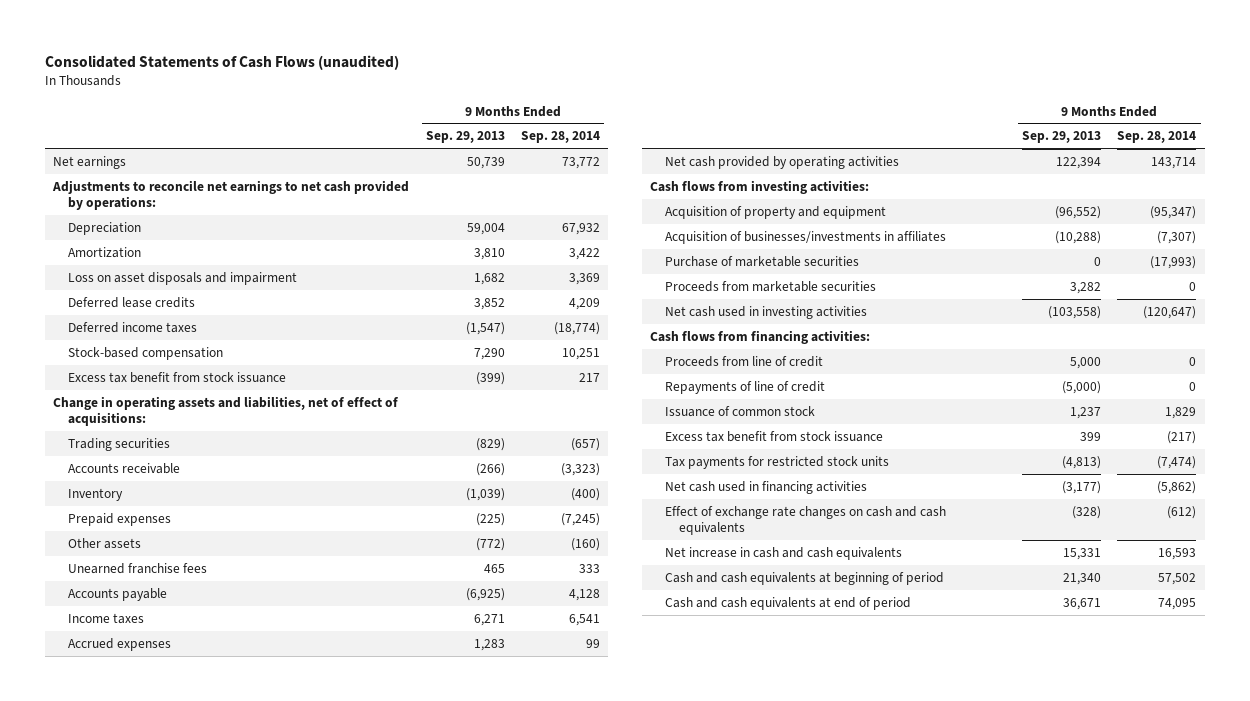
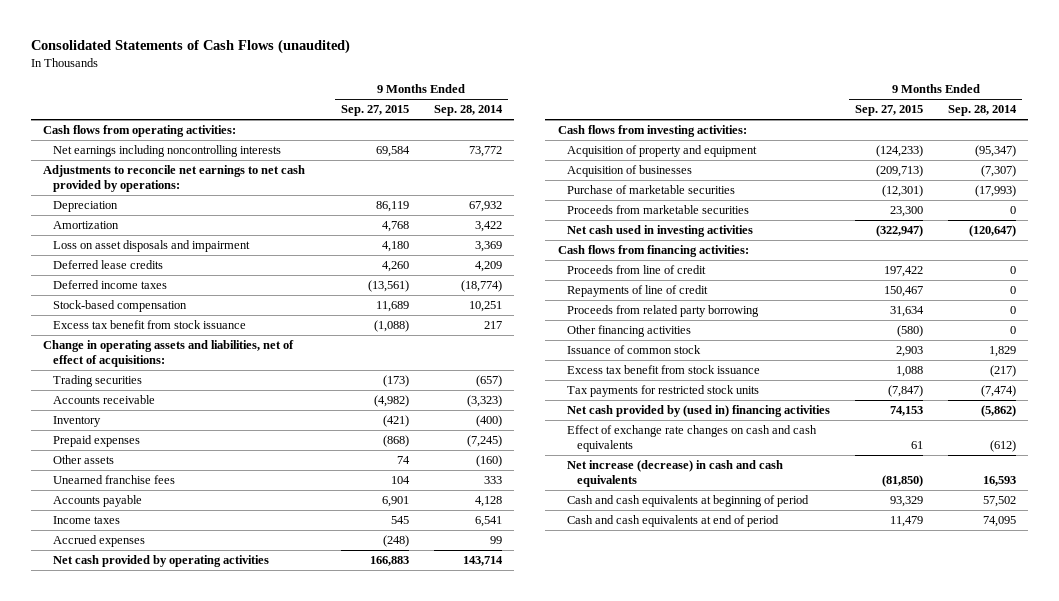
[425,131,505,144] Sep. 29, 2013 -> none
none -> [340,105,409,117] Sep. 27, 2015
none -> [43,125,237,138] Cash flows from operating activities:
[53,155,127,169] Net earnings -> [52,145,281,158] Net earnings including noncontrolling interests
[664,230,946,244] Acquisition of businesses/investments in affiliates -> [567,165,693,178] Acquisition of businesses
none -> [567,305,760,318] Proceeds from related party borrowing
none -> [567,325,692,338] Other financing activities
[664,480,867,494] Net cash used in financing activities -> [567,405,831,418] Net cash provided by (used in) financing activities
[664,546,902,560] Net increase in cash and cash equivalents -> [567,460,784,487] Net increase (decrease) in cash and cash equivalents

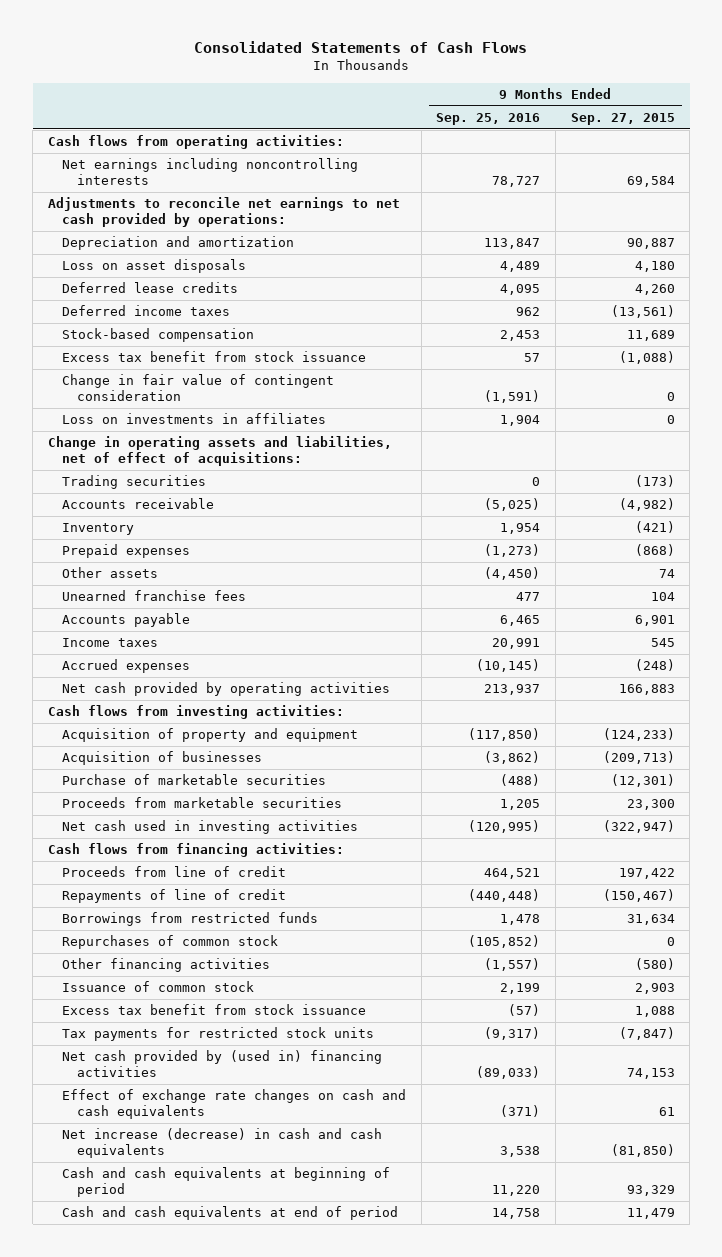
[30,38,350,54] Consolidated Statements of Cash Flows (unaudited) -> [194,40,528,53] Consolidated Statements of Cash Flows
[433,105,503,117] Sep. 28, 2014 -> none
none -> [436,112,541,125] Sep. 25, 2016
[52,201,118,213] Depreciation -> none
[52,221,119,230] Amortization -> none
none -> [62,236,295,251] Depreciation and amortization
[52,240,250,253] Loss on asset disposals and impairment -> [62,259,247,274] Loss on asset disposals
none -> [62,374,335,401] Change in fair value of contingent consideration
none -> [62,413,327,425] Loss on investments in affiliates
[884,286,924,298] 150,467 -> [602,889,675,903] (150,467)
[567,305,760,318] Proceeds from related party borrowing -> [62,912,319,927] Borrowings from restricted funds
none -> [62,935,279,950] Repurchases of common stock

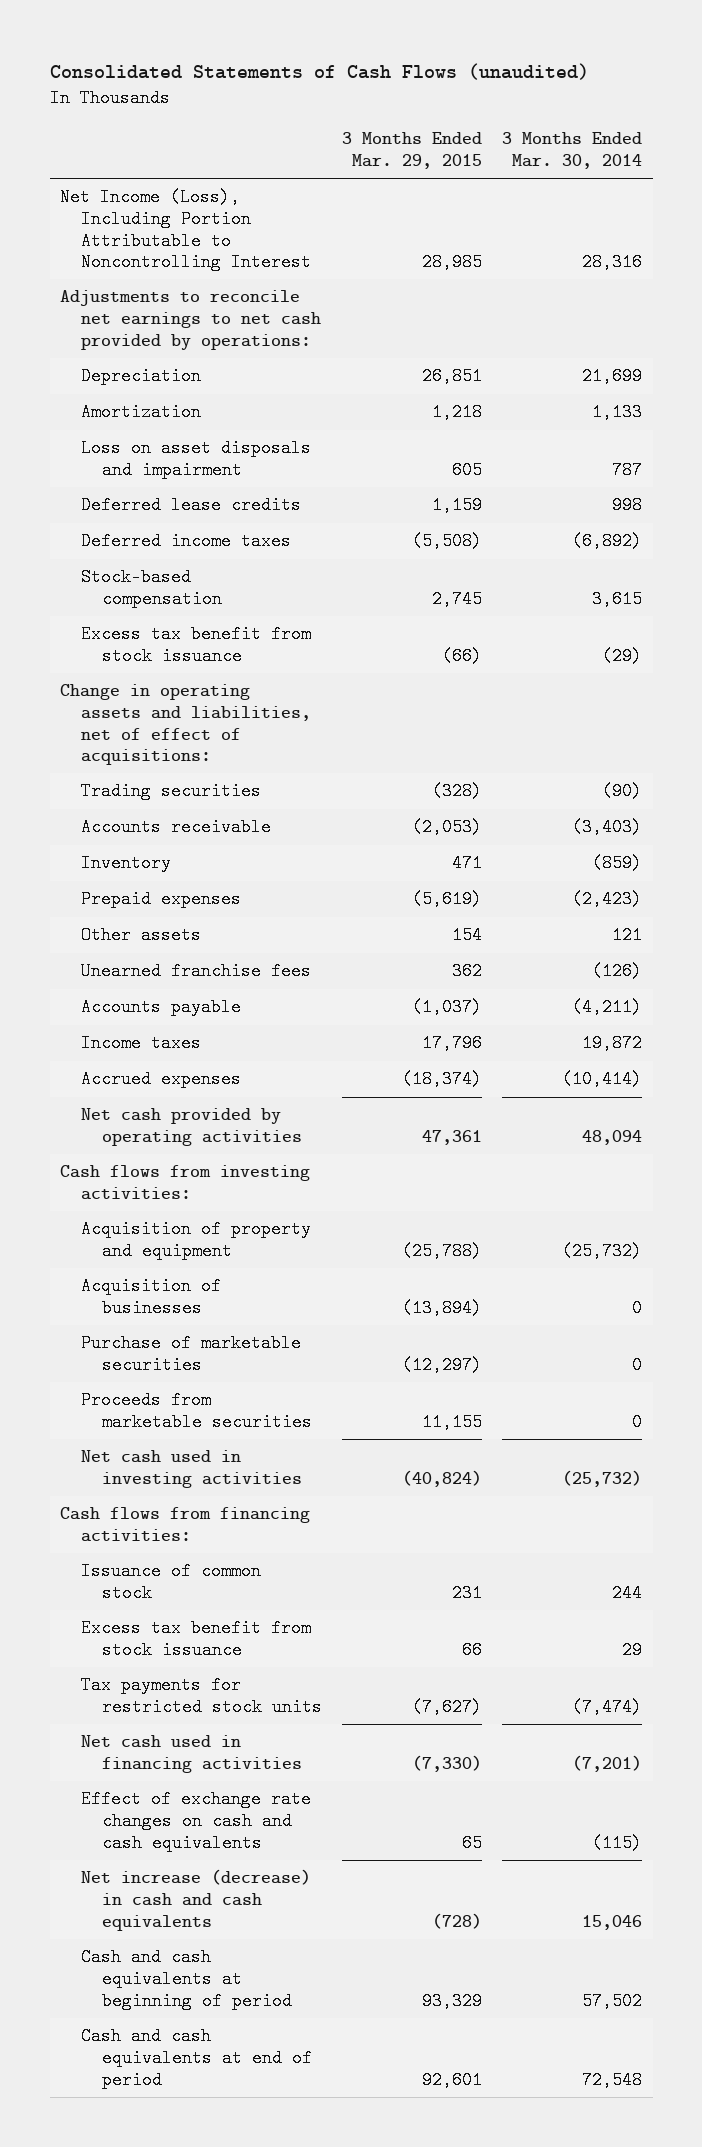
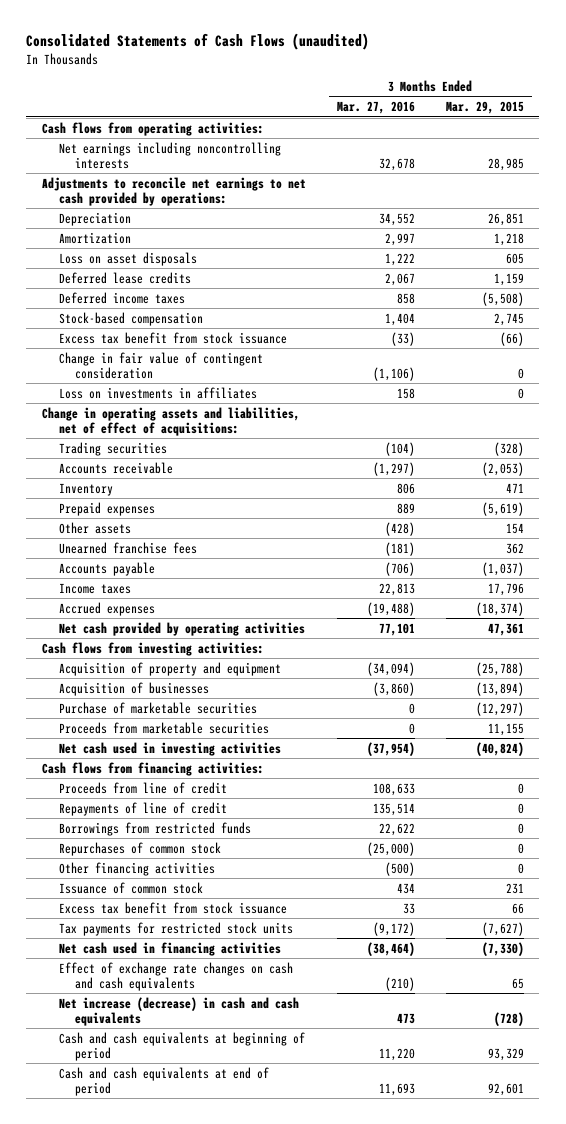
[502,132,643,169] 3 Months Ended Mar. 30, 2014 -> none
none -> [336,101,415,115] Mar. 27, 2016
none -> [41,121,264,136] Cash flows from operating activities:
[59,188,311,272] Net Income (Loss), Including Portion Attributable to Noncontrolling Interest -> [58,141,281,169] Net earnings including noncontrolling interests
[80,439,311,479] Loss on asset disposals and impairment -> [58,251,197,266] Loss on asset disposals
none -> [58,351,263,379] Change in fair value of contingent consideration
none -> [58,386,257,399] Loss on investments in affiliates
none -> [58,781,227,794] Proceeds from line of credit
none -> [58,801,227,816] Repayments of line of credit
none -> [58,821,251,836] Borrowings from restricted funds
none -> [58,841,221,856] Repurchases of common stock
none -> [58,861,215,876] Other financing activities

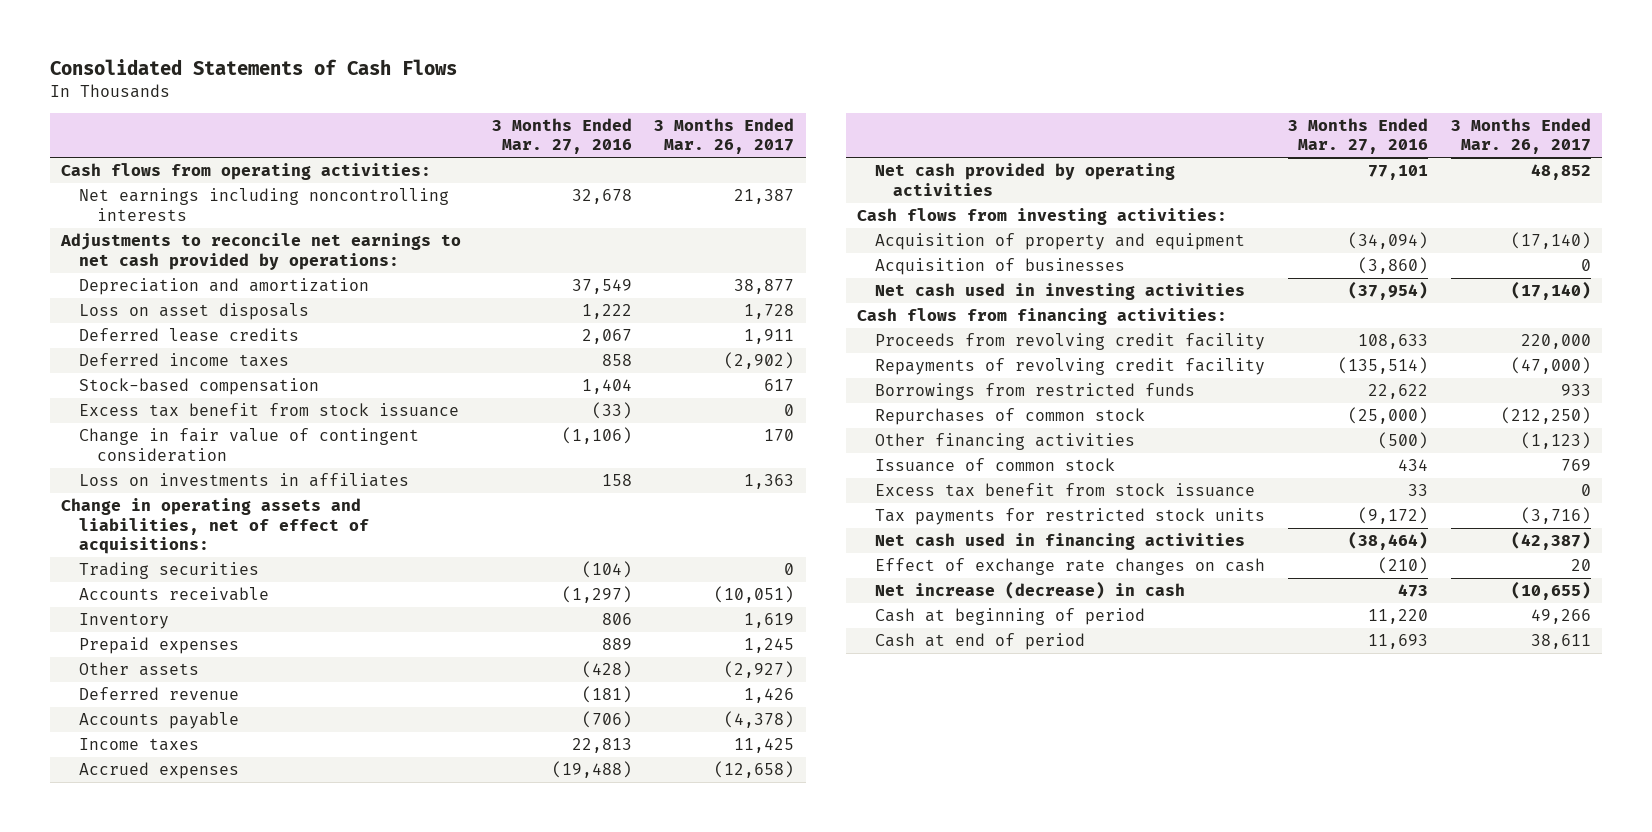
[26,33,370,51] Consolidated Statements of Cash Flows (unaudited) -> [49,58,457,75] Consolidated Statements of Cash Flows
[445,101,524,115] Mar. 29, 2015 -> none
none -> [654,117,795,155] 3 Months Ended Mar. 26, 2017
[58,211,131,226] Depreciation -> none
[58,231,131,244] Amortization -> none
none -> [79,278,370,296] Depreciation and amortization
[58,541,197,554] Unearned franchise fees -> [79,687,240,701] Deferred revenue
[58,701,257,714] Purchase of marketable securities -> none
[58,721,269,734] Proceeds from marketable securities -> none
[58,781,227,794] Proceeds from line of credit -> [875,333,1266,351] Proceeds from revolving credit facility
[58,801,227,816] Repayments of line of credit -> [875,358,1266,376] Repayments of revolving credit facility
[372,802,415,816] 135,514 -> [1337,357,1428,375] (135,514)
[58,961,293,991] Effect of exchange rate changes on cash and cash equivalents -> [875,558,1266,576] Effect of exchange rate changes on cash
[58,996,299,1026] Net increase (decrease) in cash and cash equivalents -> [875,581,1186,600] Net increase (decrease) in cash
[58,1031,305,1061] Cash and cash equivalents at beginning of period -> [875,608,1146,626] Cash at beginning of period
[58,1066,269,1096] Cash and cash equivalents at end of period -> [875,633,1086,651] Cash at end of period

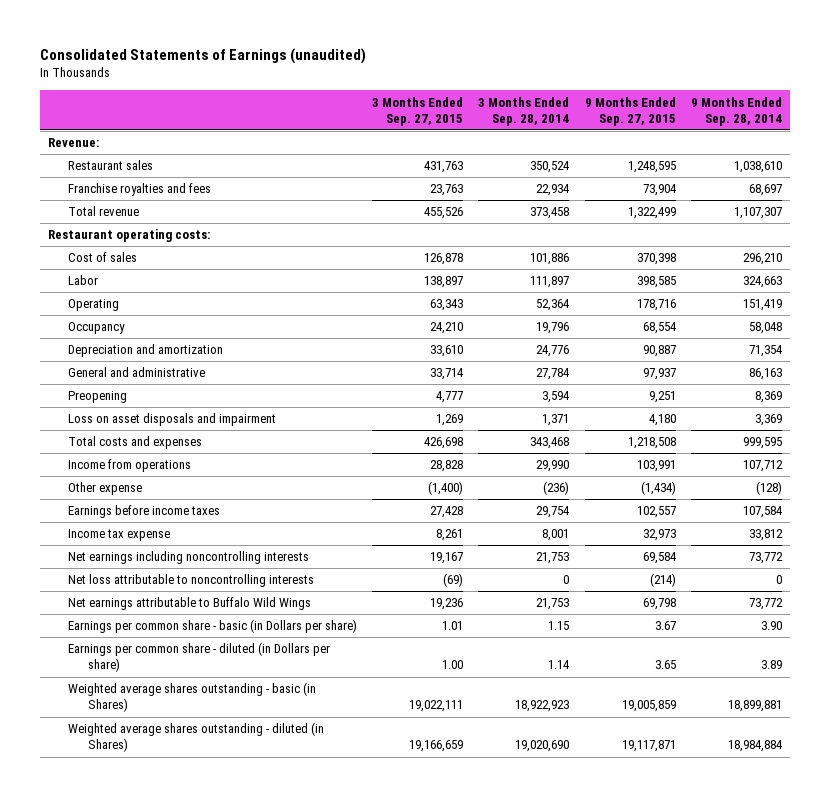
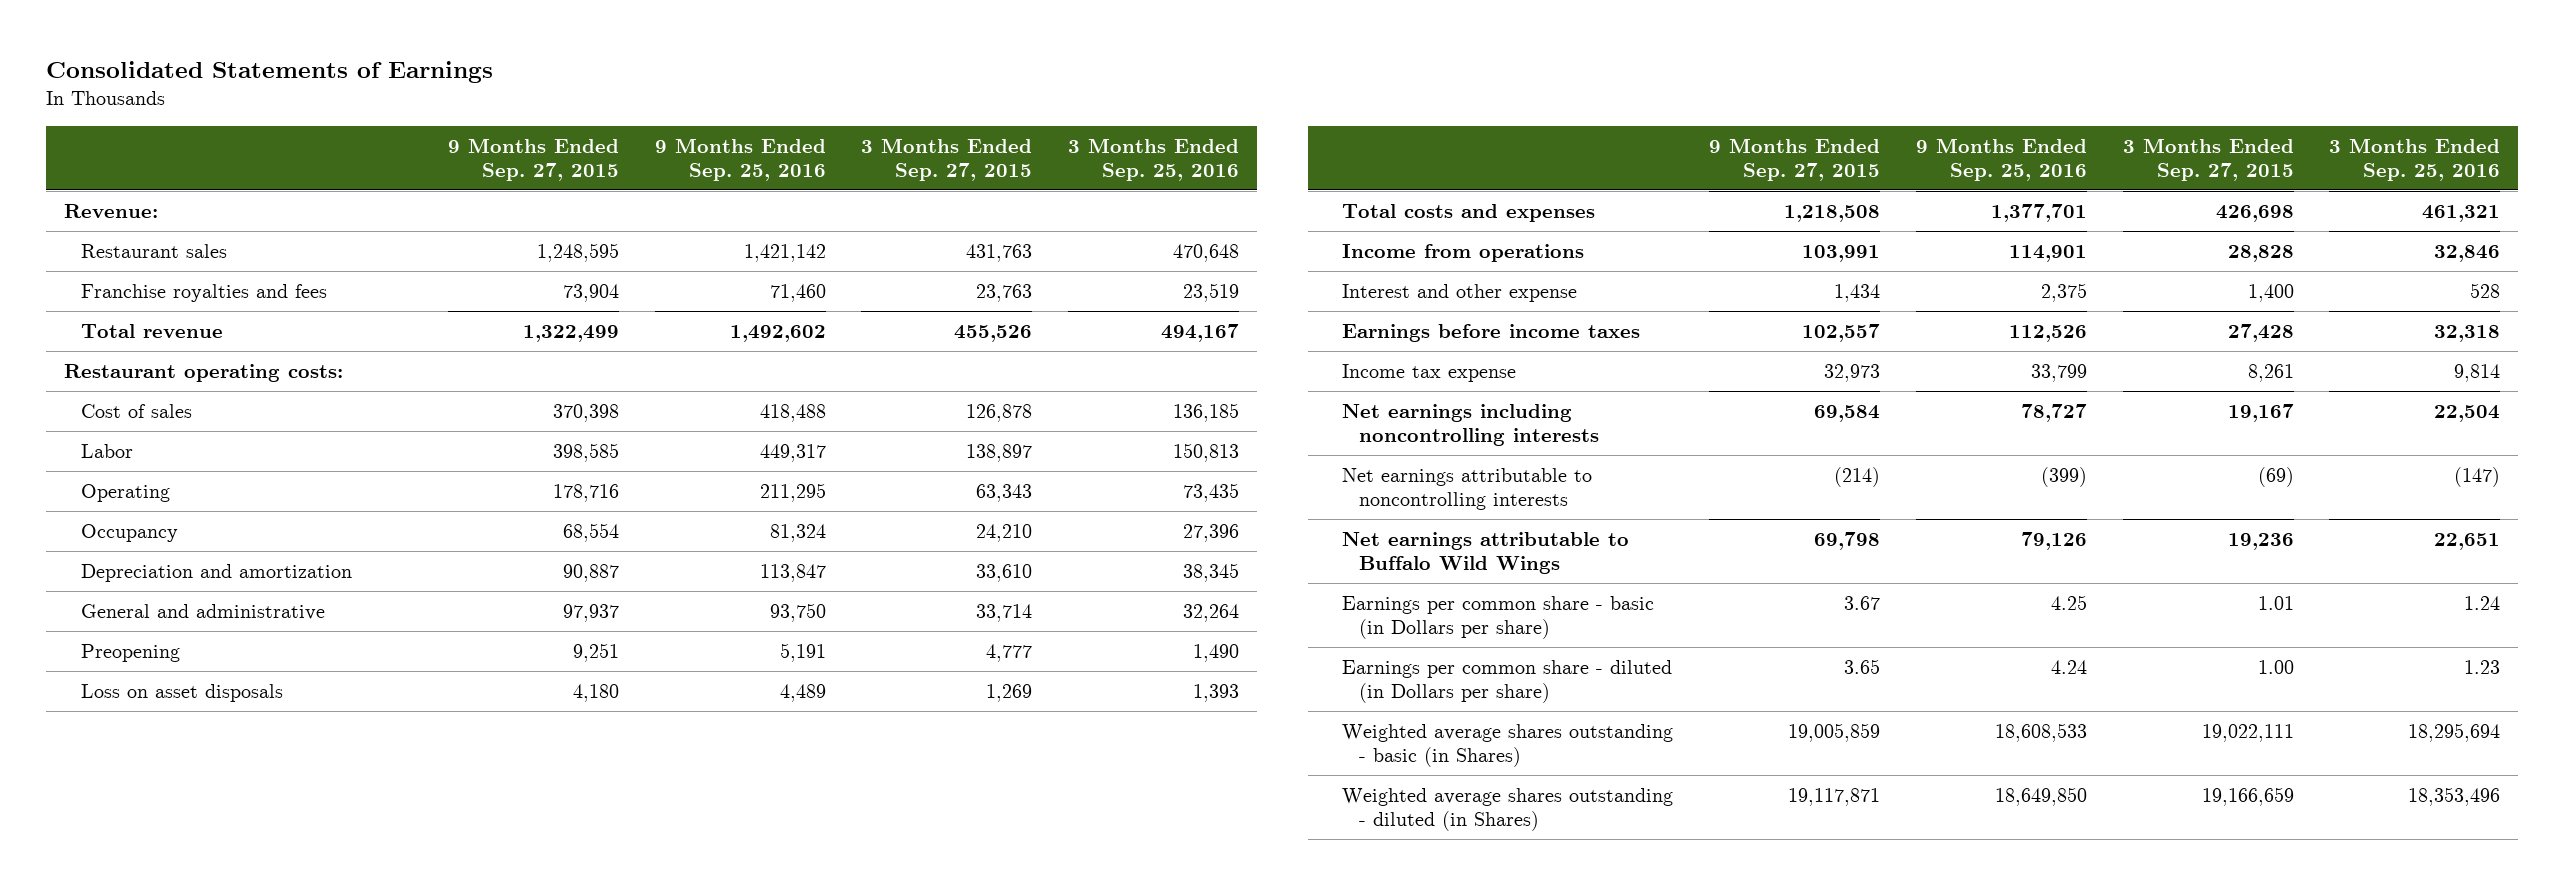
[39,47,366,64] Consolidated Statements of Earnings (unaudited) -> [46,60,494,83] Consolidated Statements of Earnings
[478,96,570,126] 3 Months Ended Sep. 28, 2014 -> none
[690,96,782,126] 9 Months Ended Sep. 28, 2014 -> none
none -> [654,137,826,181] 9 Months Ended Sep. 25, 2016
none -> [1068,137,1240,181] 3 Months Ended Sep. 25, 2016
[67,413,276,427] Loss on asset disposals and impairment -> [80,684,283,703] Loss on asset disposals
[67,482,142,496] Other expense -> [1342,284,1578,303] Interest and other expense
[428,481,464,496] (1,400) -> [2247,284,2294,303] 1,400
[640,481,676,496] (1,434) -> [1833,284,1880,303] 1,434
[67,574,314,588] Net loss attributable to noncontrolling interests -> [1342,468,1593,511] Net earnings attributable to noncontrolling interests

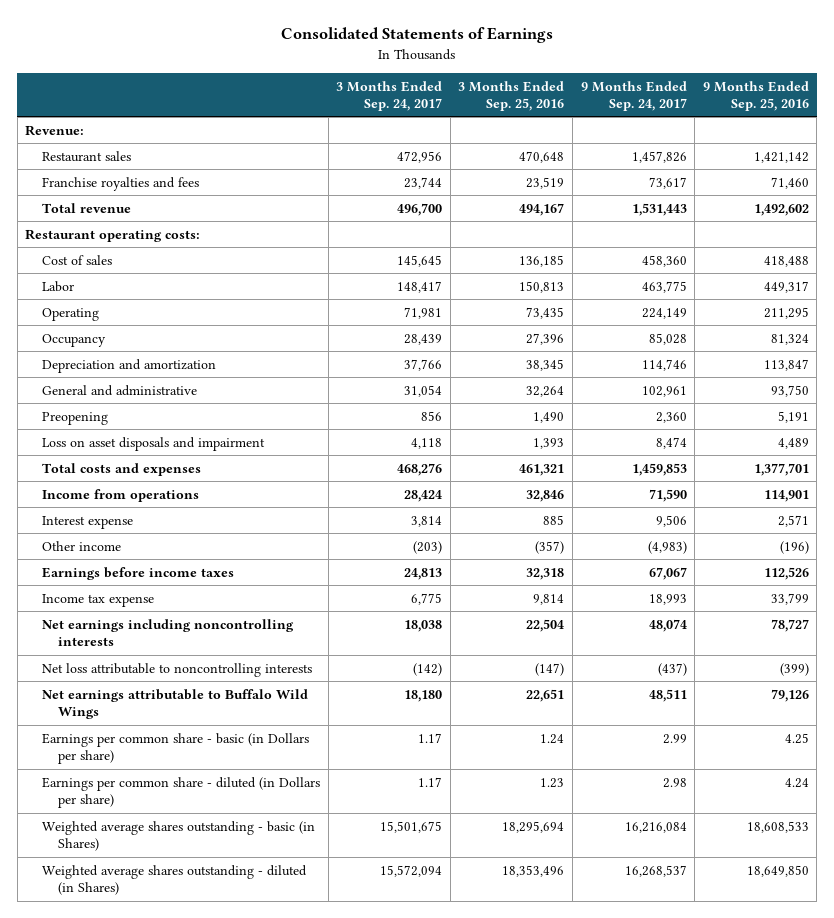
[447,137,619,181] 9 Months Ended Sep. 27, 2015 -> none
[861,137,1033,181] 3 Months Ended Sep. 27, 2015 -> none
none -> [336,80,443,111] 3 Months Ended Sep. 24, 2017
none -> [580,80,687,111] 9 Months Ended Sep. 24, 2017
[80,684,283,703] Loss on asset disposals -> [41,436,265,451] Loss on asset disposals and impairment
none -> [41,515,133,529] Interest expense
[1342,284,1578,303] Interest and other expense -> [41,540,121,551] Other income
[2040,283,2087,303] 2,375 -> [779,540,809,554] (196)
[2470,283,2501,299] 528 -> [535,540,565,554] (357)
[1342,468,1593,511] Net earnings attributable to noncontrolling interests -> [41,662,312,677] Net loss attributable to noncontrolling interests

